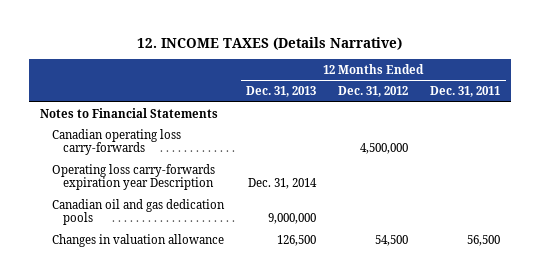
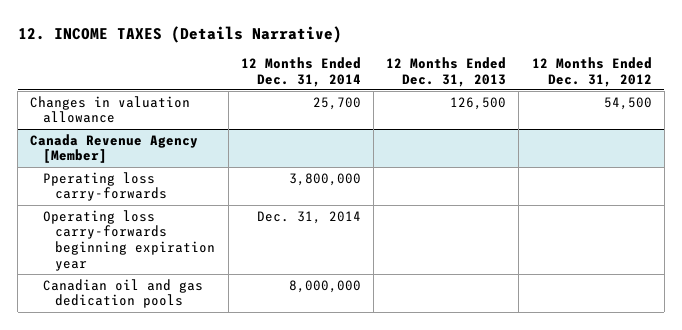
[430,86,501,98] Dec. 31, 2011 -> none
none -> [240,56,361,87] 12 Months Ended Dec. 31, 2014
[40,107,219,118] Notes to Financial Statements -> none
[51,128,181,156] Canadian operating loss carry-forwards -> none
[51,163,215,191] Operating loss carry-forwards expiration year Description -> none
[51,198,225,226] Canadian oil and gas dedication pools -> none
none -> [30,133,199,164] Canada Revenue Agency [Member]
none -> [42,171,168,202] Pperating loss carry-forwards
none -> [42,209,216,272] Operating loss carry-forwards beginning expiration year
none -> [42,278,203,309] Canadian oil and gas dedication pools

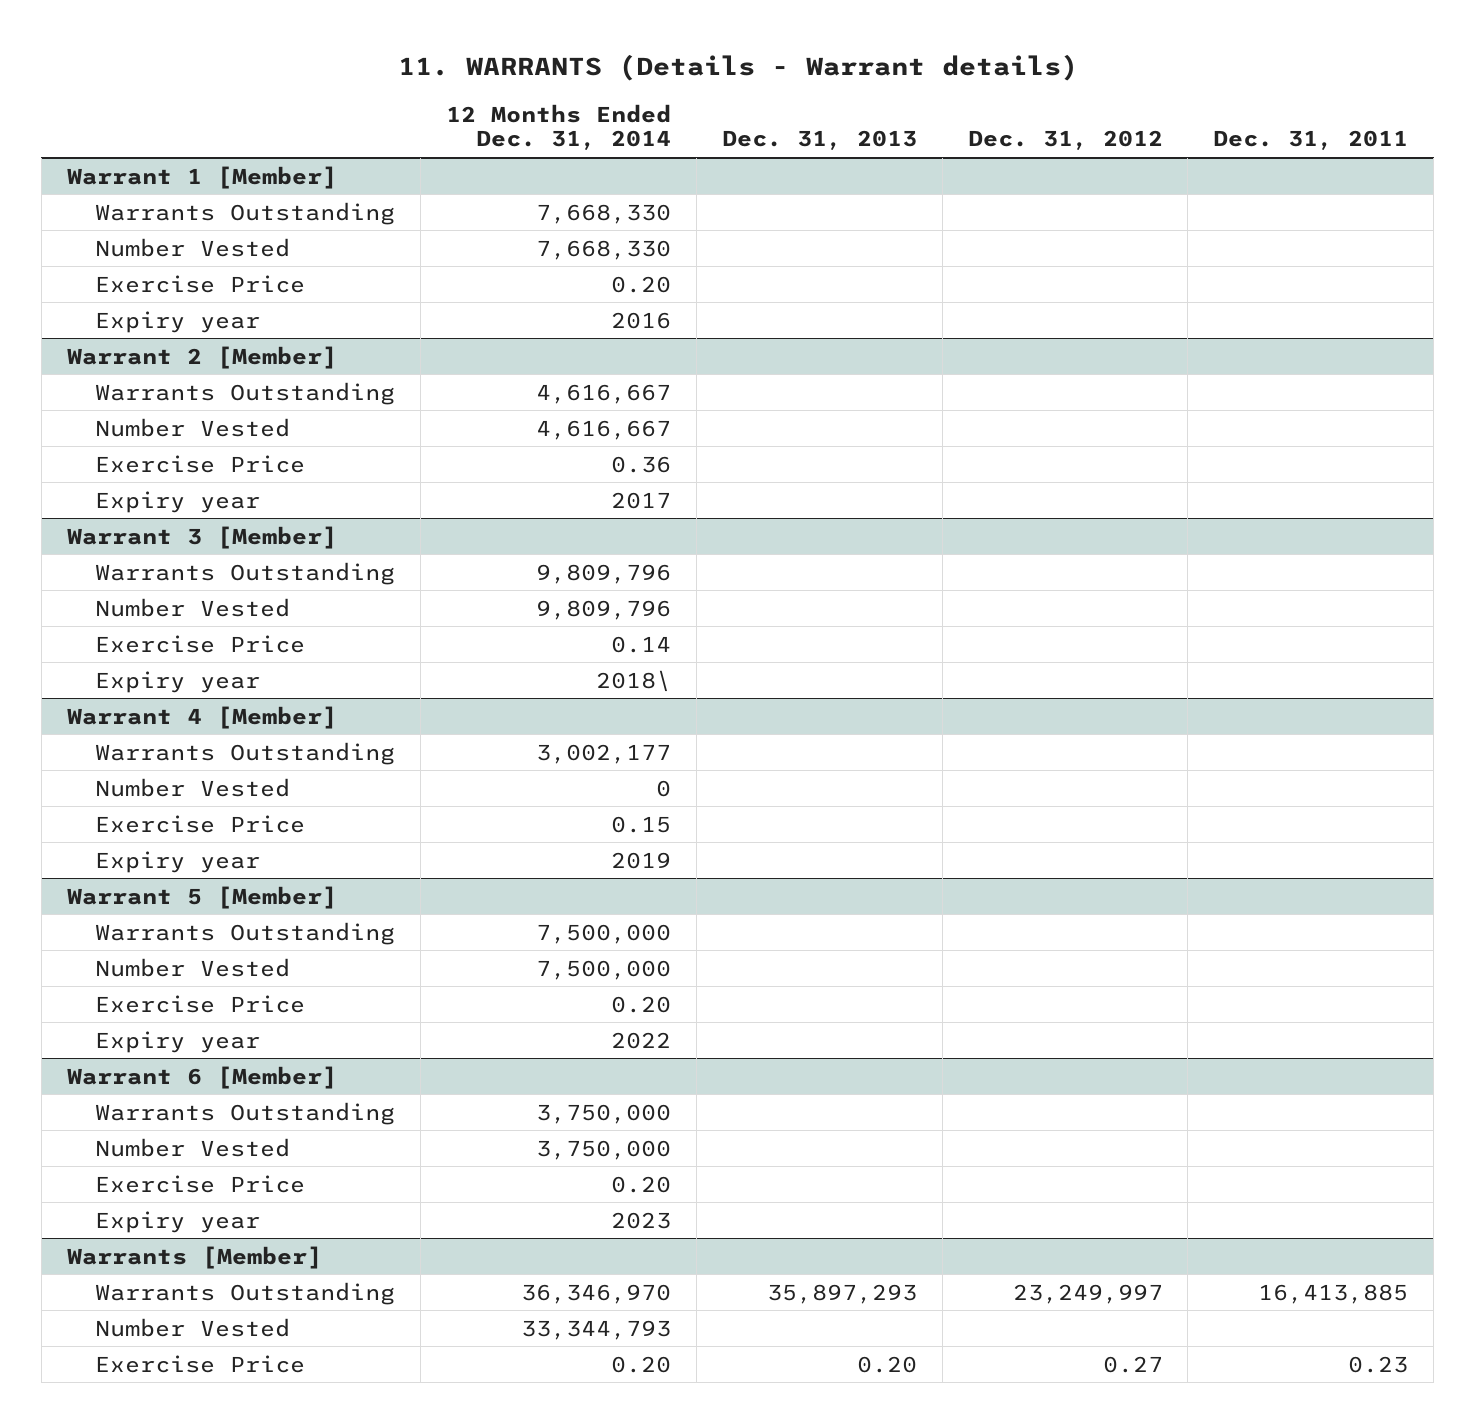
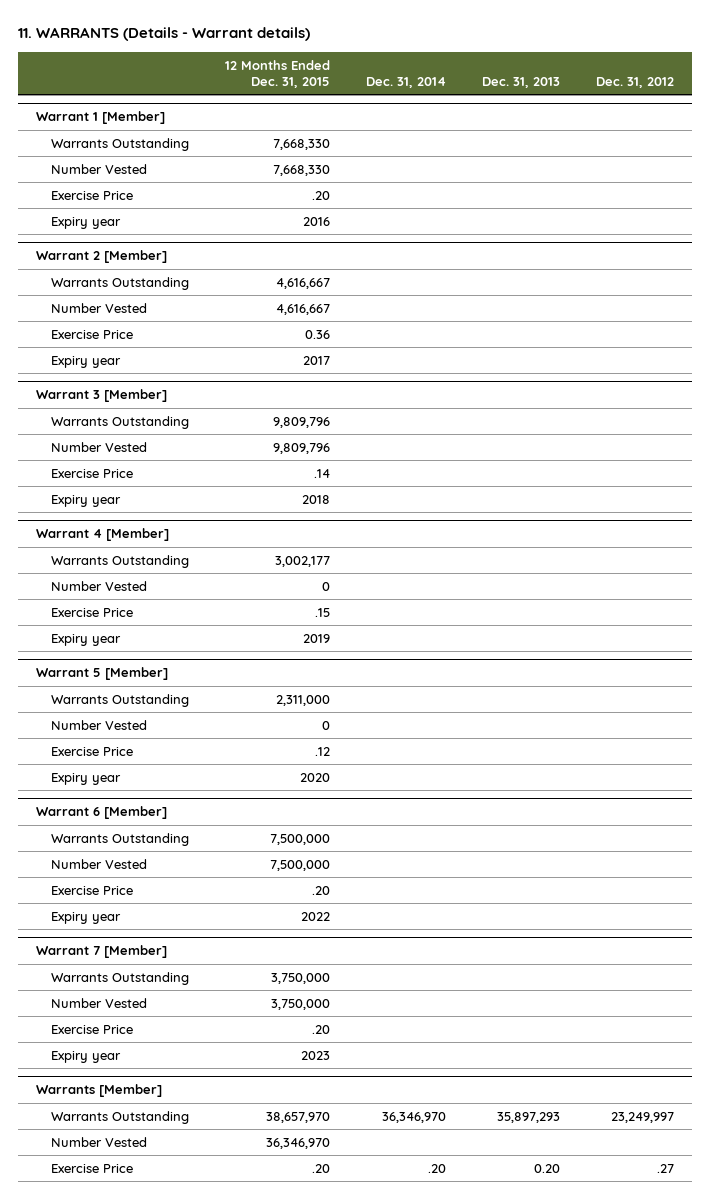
[446,103,672,151] 12 Months Ended Dec. 31, 2014 -> none
[1213,130,1409,151] Dec. 31, 2011 -> none
none -> [224,59,330,88] 12 Months Ended Dec. 31, 2015
none -> [365,76,446,88] Dec. 31, 2014
none -> [35,945,167,959] Warrant 7 [Member]
none -> [50,971,189,985] Warrants Outstanding
none -> [50,997,147,1008] Number Vested
none -> [50,1024,133,1034] Exercise Price
none -> [50,1050,121,1063] Expiry year
[1102,1355,1163,1373] 0.27 -> [657,1163,675,1173] .27

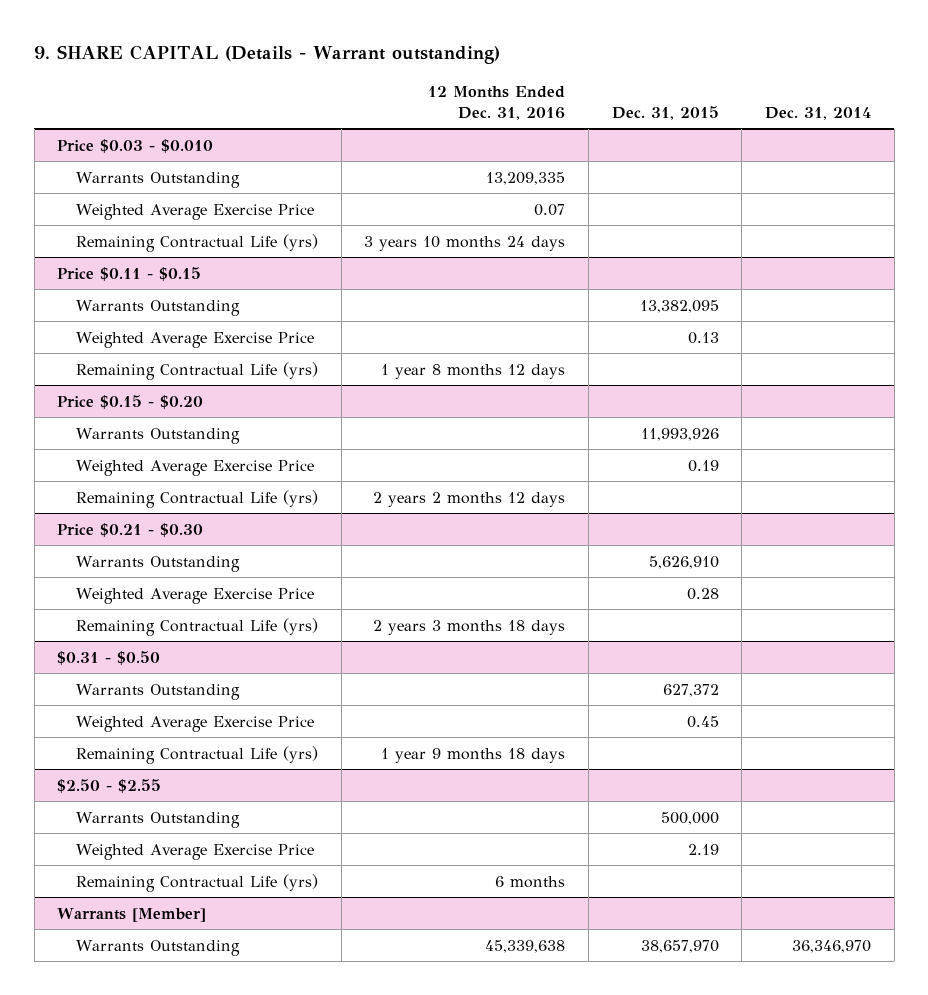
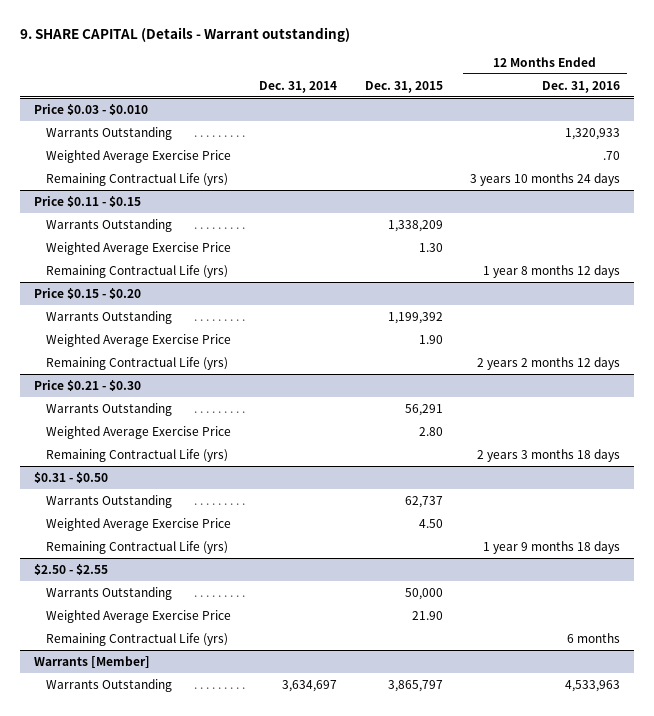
[486,171,566,185] 13,209,335 -> [565,127,621,140] 1,320,933
[534,203,566,216] 0.07 -> [603,150,621,160] .70
[639,299,719,313] 13,382,095 -> [387,219,443,232] 1,338,209
[687,331,719,344] 0.13 -> [418,242,443,252] 1.30
[640,427,719,441] 11,993,926 -> [387,311,443,324] 1,199,392
[687,459,719,472] 0.19 -> [418,334,443,344] 1.90
[648,555,719,569] 5,626,910 -> [404,403,443,416] 56,291
[686,587,719,600] 0.28 -> [418,426,443,436] 2.80
[662,683,719,697] 627,372 -> [404,495,443,508] 62,737
[686,715,719,728] 0.45 -> [418,518,443,528] 4.50
[660,811,719,825] 500,000 -> [404,587,443,600] 50,000
[687,843,719,855] 2.19 -> [411,610,443,620] 21.90
[485,939,566,953] 45,339,638 -> [565,679,621,692] 4,533,963
[640,939,719,953] 38,657,970 -> [387,679,443,692] 3,865,797
[791,939,871,953] 36,346,970 -> [282,679,338,692] 3,634,697

